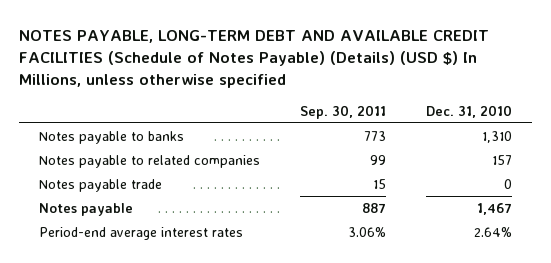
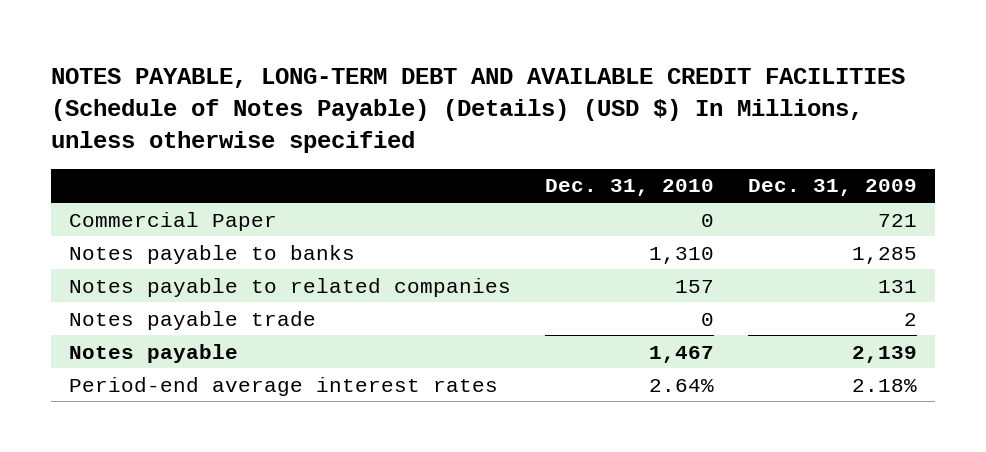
[300,104,387,119] Sep. 30, 2011 -> none
none -> [748,179,918,197] Dec. 31, 2009
none -> [68,211,277,231] Commercial Paper

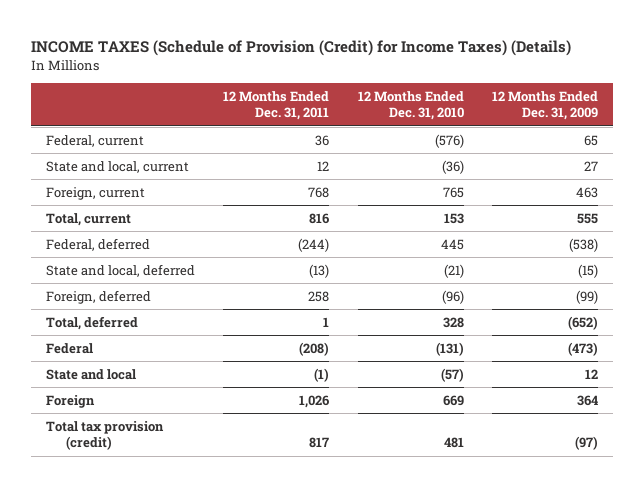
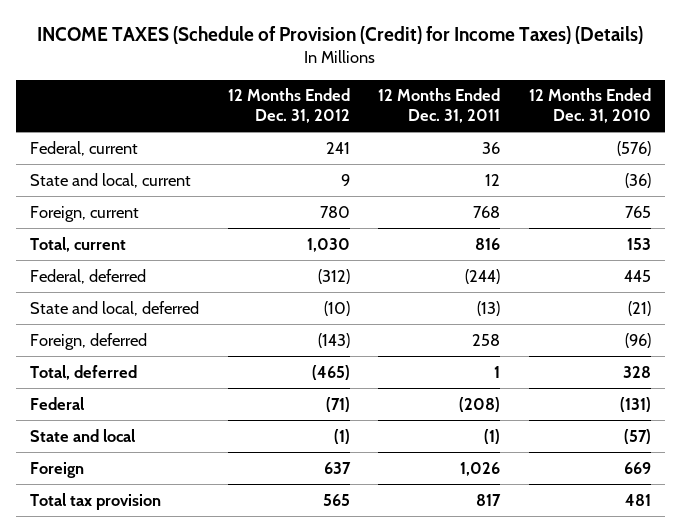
[492,90,599,121] 12 Months Ended Dec. 31, 2009 -> none
none -> [227,88,350,124] 12 Months Ended Dec. 31, 2012
[45,420,164,451] Total tax provision (credit) -> [30,492,162,510] Total tax provision

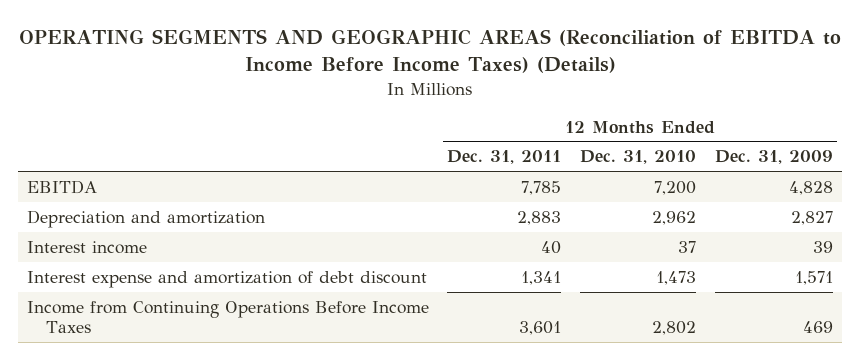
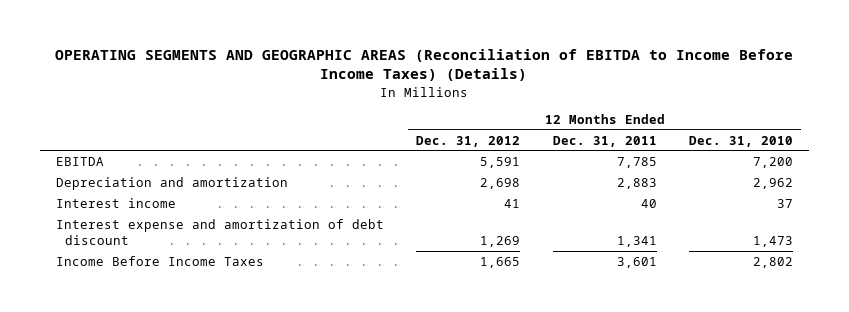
[714,150,833,165] Dec. 31, 2009 -> none
none -> [416,135,521,147] Dec. 31, 2012
[26,300,429,333] Income from Continuing Operations Before Income Taxes -> [55,255,264,266] Income Before Income Taxes

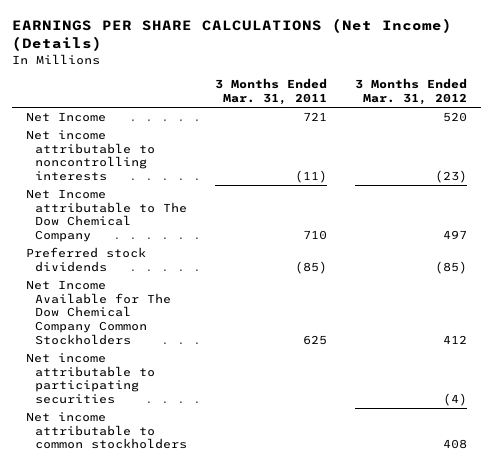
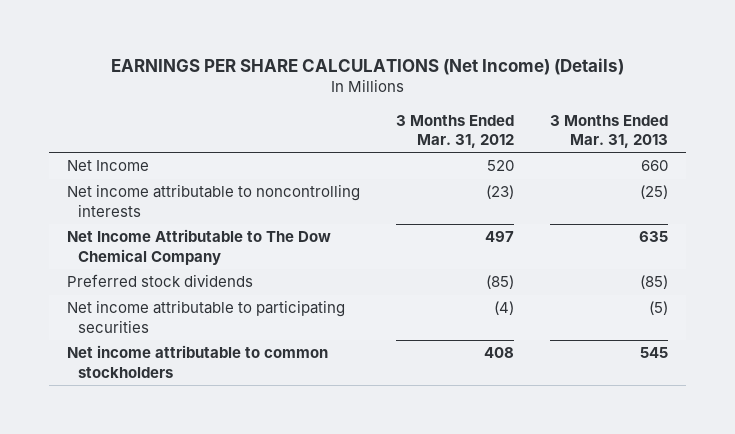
[214,78,327,106] 3 Months Ended Mar. 31, 2011 -> none
none -> [550,114,669,148] 3 Months Ended Mar. 31, 2013
[26,189,187,243] Net Income attributable to The Dow Chemical Company -> [66,229,331,265] Net Income Attributable to The Dow Chemical Company
[26,280,171,345] Net Income Available for The Dow Chemical Company Common Stockholders -> none

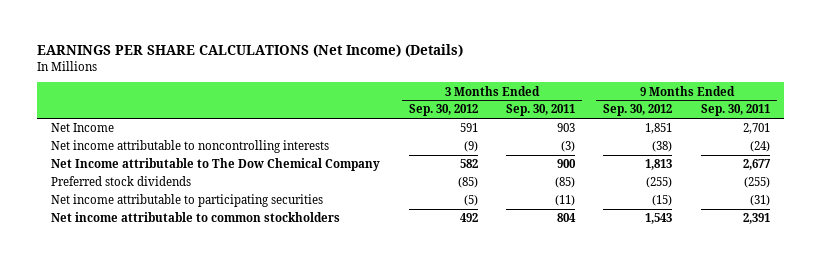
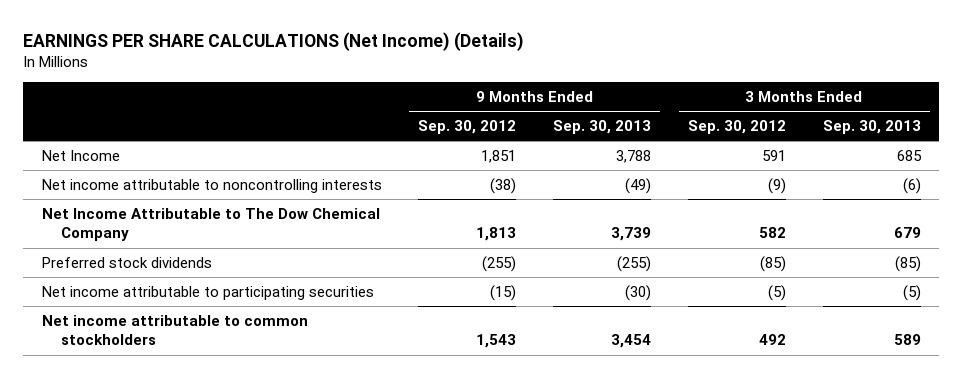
[506,104,576,117] Sep. 30, 2011 -> none
[700,104,770,117] Sep. 30, 2011 -> none
none -> [553,119,652,134] Sep. 30, 2013
none -> [822,119,921,134] Sep. 30, 2013
[51,158,381,172] Net Income attributable to The Dow Chemical Company -> [41,207,380,242] Net Income Attributable to The Dow Chemical Company

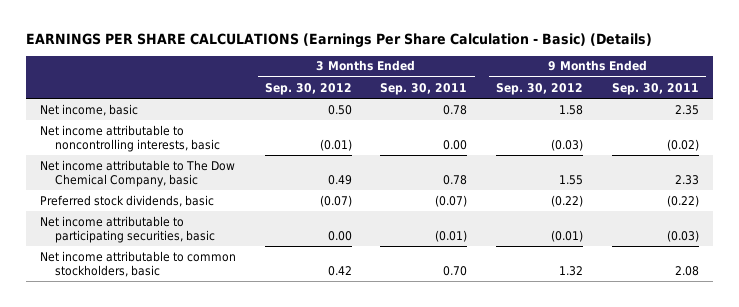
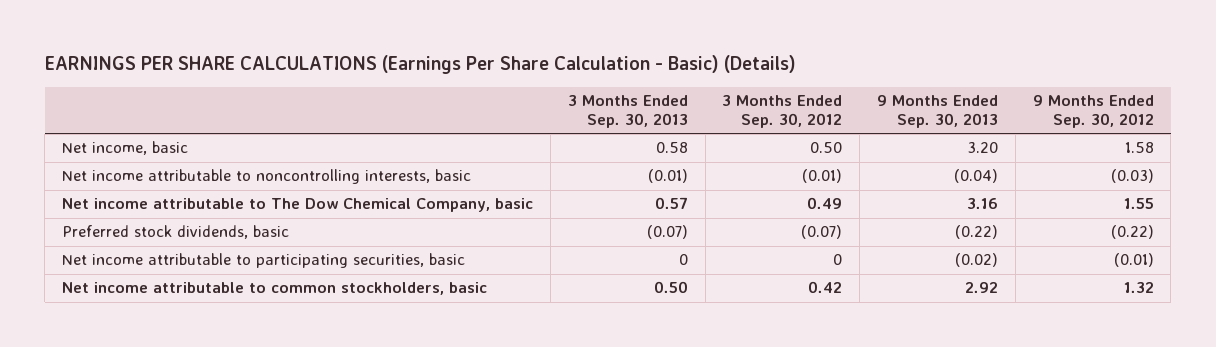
[380,82,468,95] Sep. 30, 2011 -> none
[611,82,699,95] Sep. 30, 2011 -> none
none -> [567,95,688,129] 3 Months Ended Sep. 30, 2013
none -> [877,95,999,129] 9 Months Ended Sep. 30, 2013
[327,230,352,241] 0.00 -> [833,254,843,266] 0

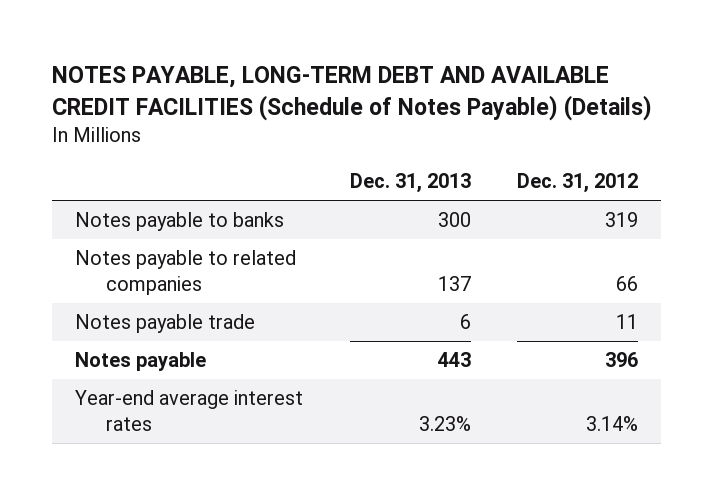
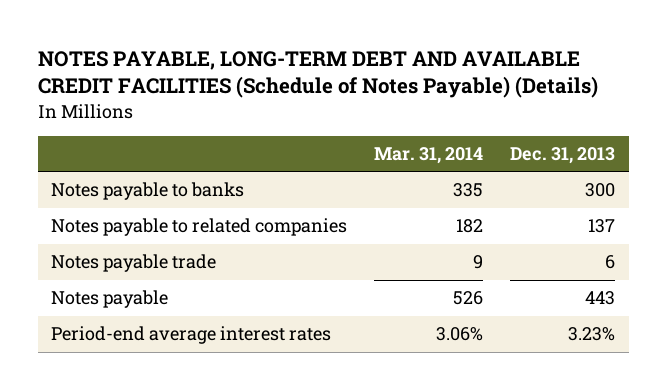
[516,173,638,194] Dec. 31, 2012 -> none
none -> [374,146,484,164] Mar. 31, 2014
[75,390,304,431] Year-end average interest rates -> [51,326,332,345] Period-end average interest rates

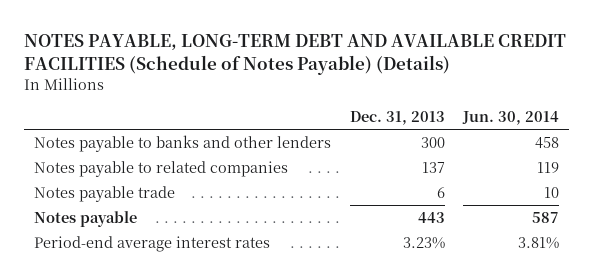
[374,146,484,164] Mar. 31, 2014 -> none
none -> [462,111,560,126] Jun. 30, 2014
[51,182,245,201] Notes payable to banks -> [33,134,331,152] Notes payable to banks and other lenders

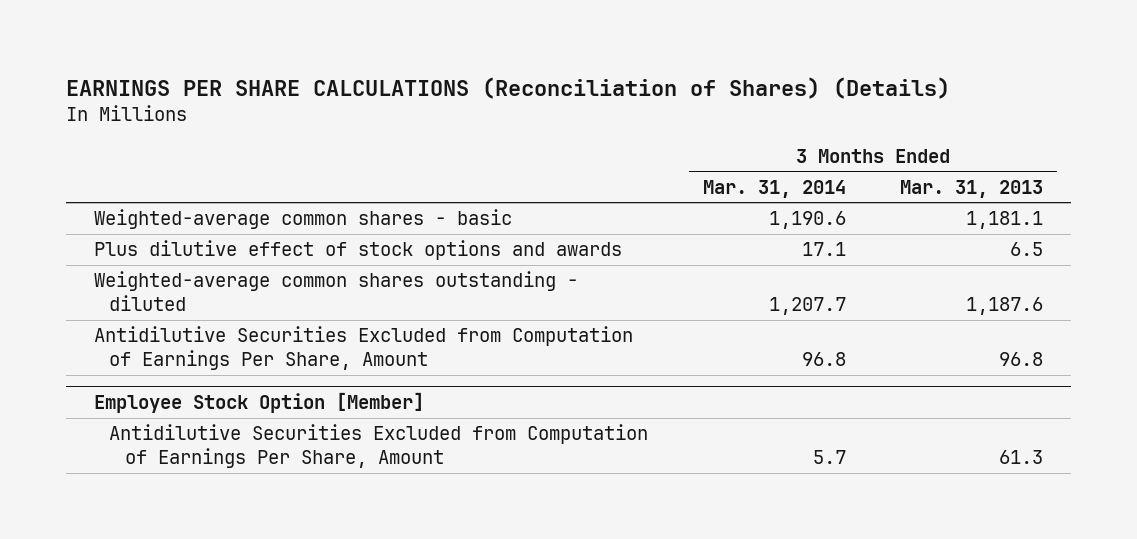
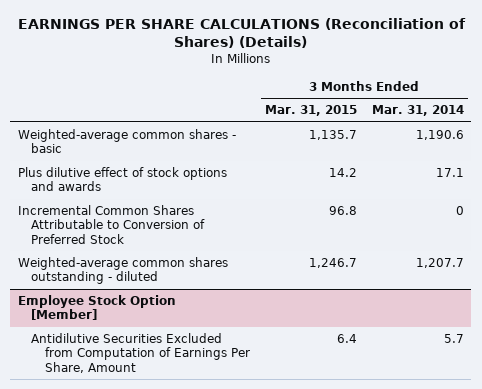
[900,179,1044,198] Mar. 31, 2013 -> none
none -> [264,105,357,117] Mar. 31, 2015
none -> [17,204,206,244] Incremental Common Shares Attributable to Conversion of Preferred Stock
[93,326,633,371] Antidilutive Securities Excluded from Computation of Earnings Per Share, Amount -> none

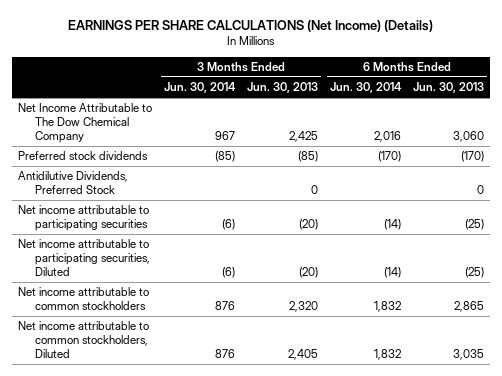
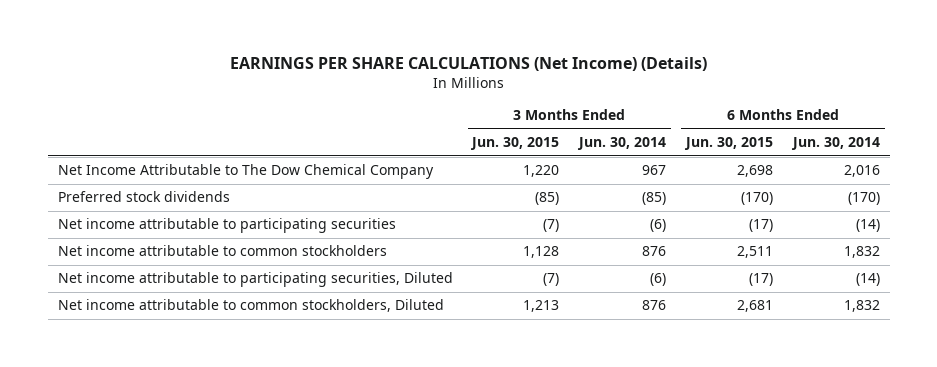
[247,82,319,94] Jun. 30, 2013 -> none
[413,82,485,94] Jun. 30, 2013 -> none
none -> [470,137,560,151] Jun. 30, 2015
none -> [683,137,773,151] Jun. 30, 2015
[18,171,129,195] Antidilutive Dividends, Preferred Stock -> none
[18,239,150,277] Net income attributable to participating securities, Diluted -> [57,272,453,288] Net income attributable to participating securities, Diluted

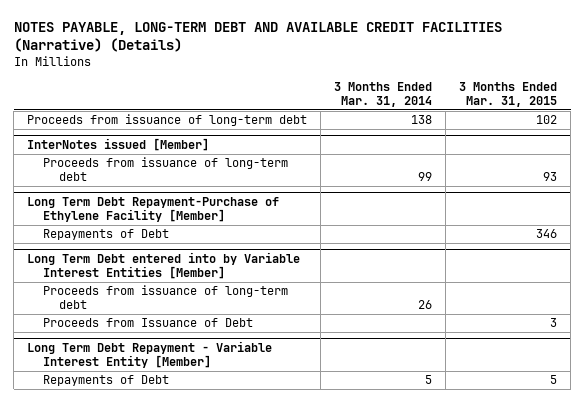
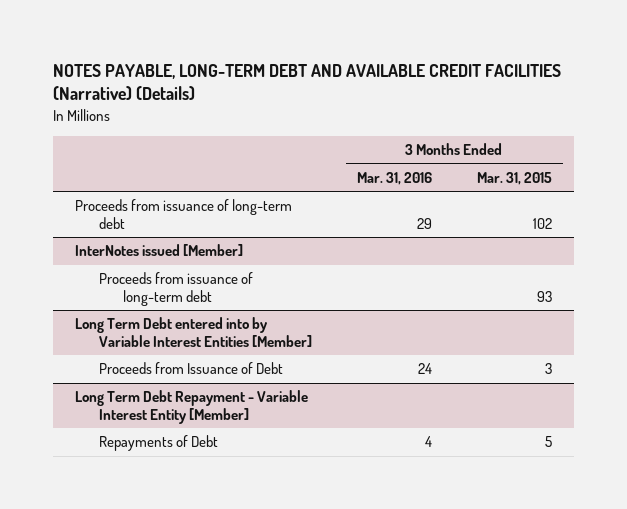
[334,82,433,107] 3 Months Ended Mar. 31, 2014 -> none
none -> [357,172,433,186] Mar. 31, 2016
[27,197,280,222] Long Term Debt Repayment-Purchase of Ethylene Facility [Member] -> none
[43,229,170,241] Repayments of Debt -> none
[43,285,289,310] Proceeds from issuance of long-term debt -> none

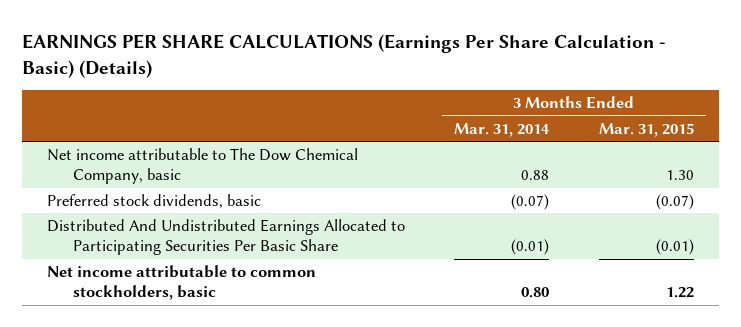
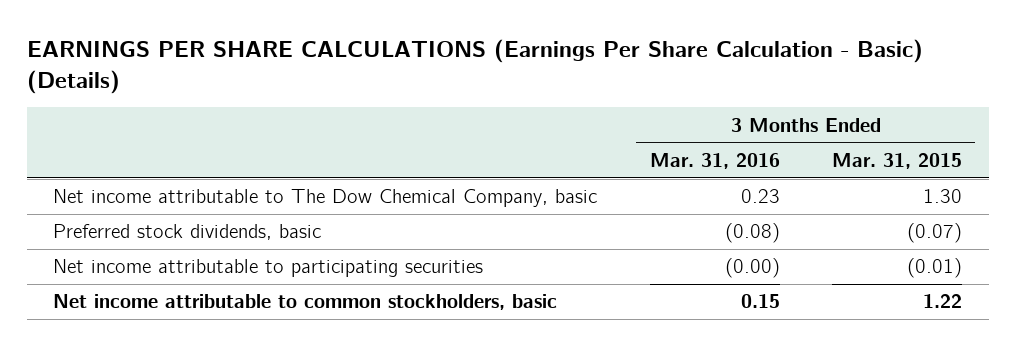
[454,122,551,137] Mar. 31, 2014 -> none
none -> [649,152,780,169] Mar. 31, 2016
[46,219,405,256] Distributed And Undistributed Earnings Allocated to Participating Securities Per Basic Share -> [53,259,484,278] Net income attributable to participating securities

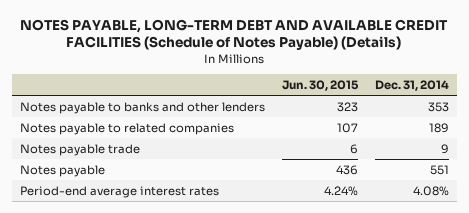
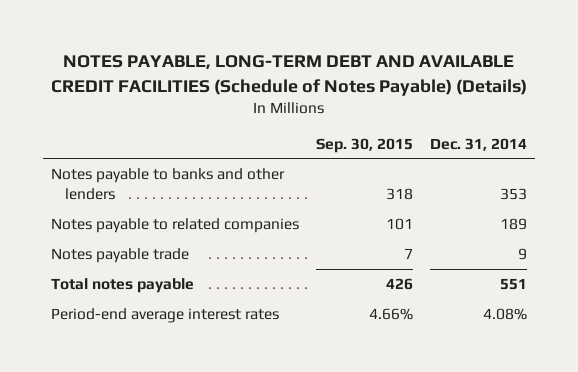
[281,80,359,92] Jun. 30, 2015 -> none
none -> [316,137,414,153] Sep. 30, 2015
[20,164,106,177] Notes payable -> [51,277,195,293] Total notes payable

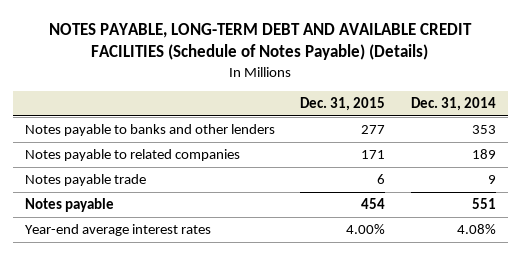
[316,137,414,153] Sep. 30, 2015 -> none
none -> [300,97,386,112] Dec. 31, 2015
[51,277,195,293] Total notes payable -> [25,197,115,212] Notes payable
[51,307,280,323] Period-end average interest rates -> [25,223,212,236] Year-end average interest rates

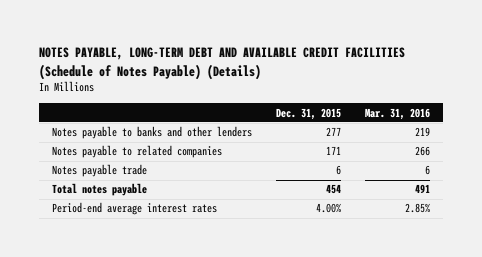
[410,97,496,112] Dec. 31, 2014 -> none
none -> [365,107,431,120] Mar. 31, 2016
[25,197,115,212] Notes payable -> [51,183,147,197] Total notes payable
[25,223,212,236] Year-end average interest rates -> [51,202,217,216] Period-end average interest rates

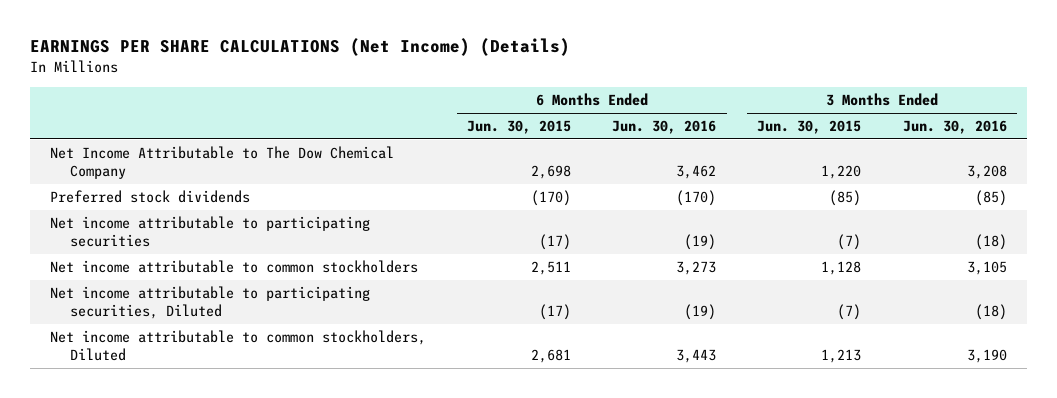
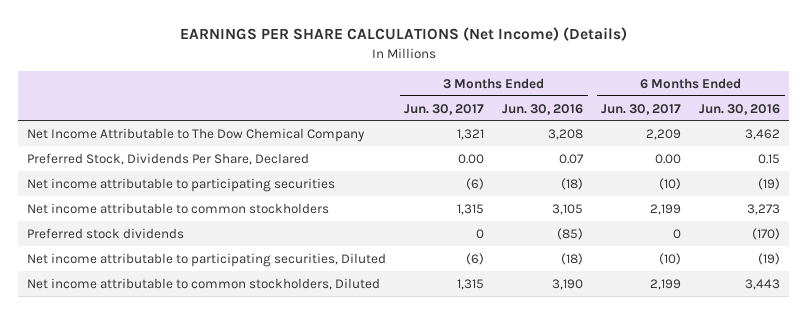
[467,120,572,135] Jun. 30, 2015 -> none
[757,120,862,135] Jun. 30, 2015 -> none
none -> [404,103,485,115] Jun. 30, 2017
none -> [601,103,682,115] Jun. 30, 2017
none -> [27,152,310,165] Preferred Stock, Dividends Per Share, Declared
[50,190,251,204] Preferred stock dividends -> [27,227,185,239] Preferred stock dividends

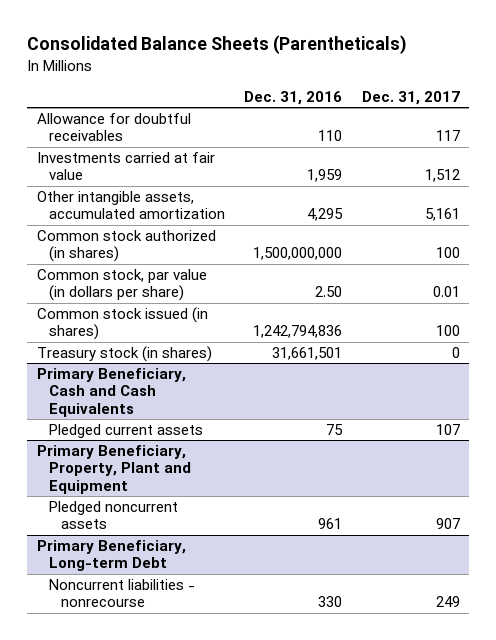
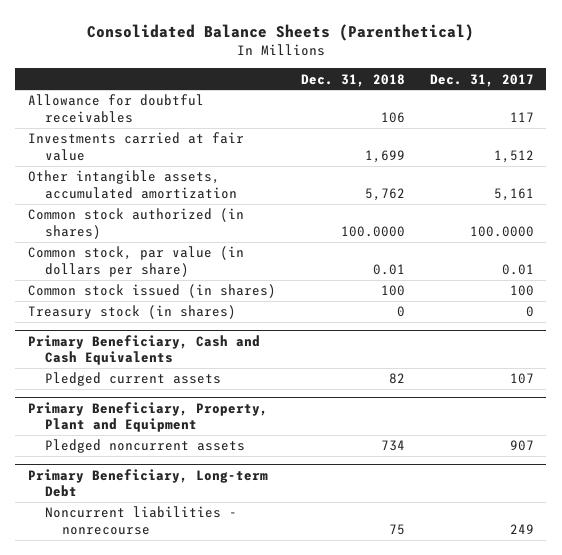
[26,35,407,55] Consolidated Balance Sheets (Parentheticals) -> [86,23,474,41] Consolidated Balance Sheets (Parenthetical)
[244,90,343,105] Dec. 31, 2016 -> none
none -> [300,73,405,87] Dec. 31, 2018
[435,247,460,259] 100 -> [469,225,534,237] 100.0000

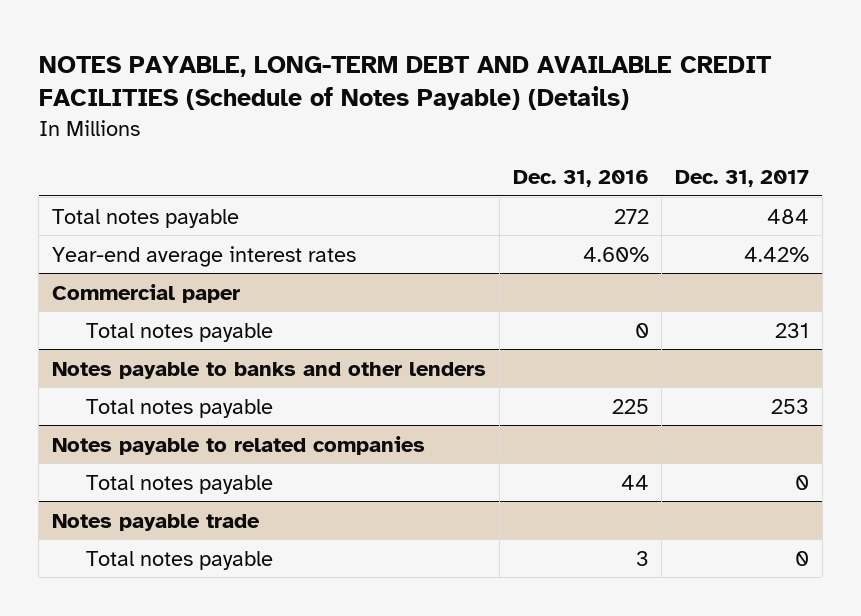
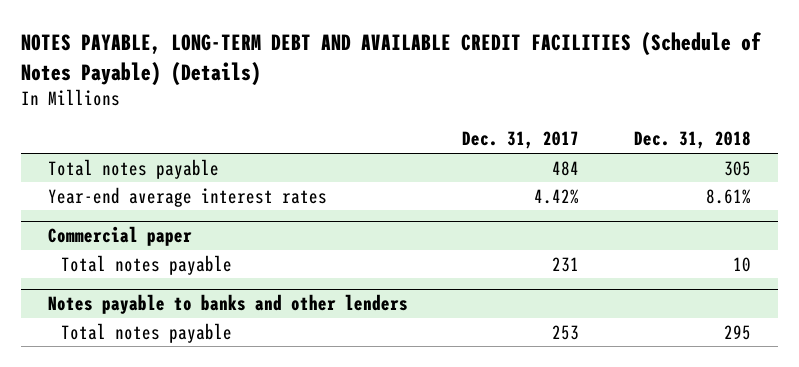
[512,169,649,187] Dec. 31, 2016 -> none
none -> [634,131,752,150] Dec. 31, 2018
[52,435,426,455] Notes payable to related companies -> none
[85,474,273,494] Total notes payable -> none
[52,513,261,531] Notes payable trade -> none
[85,550,273,570] Total notes payable -> none

